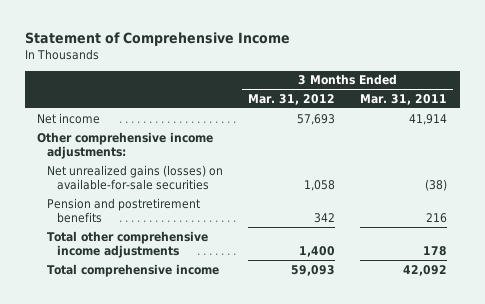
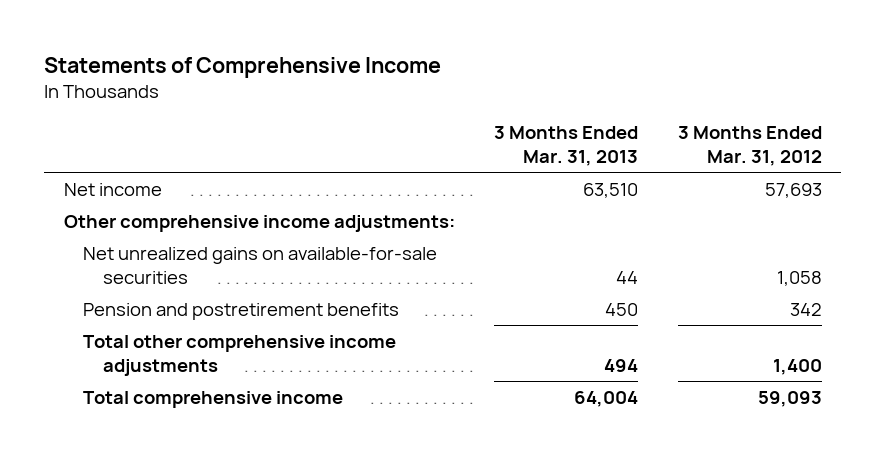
[24,31,290,46] Statement of Comprehensive Income -> [43,56,441,78] Statements of Comprehensive Income
[360,93,448,105] Mar. 31, 2011 -> none
none -> [494,126,639,167] 3 Months Ended Mar. 31, 2013
[46,164,223,191] Net unrealized gains (losses) on available-for-sale securities -> [83,246,438,284] Net unrealized gains on available-for-sale securities

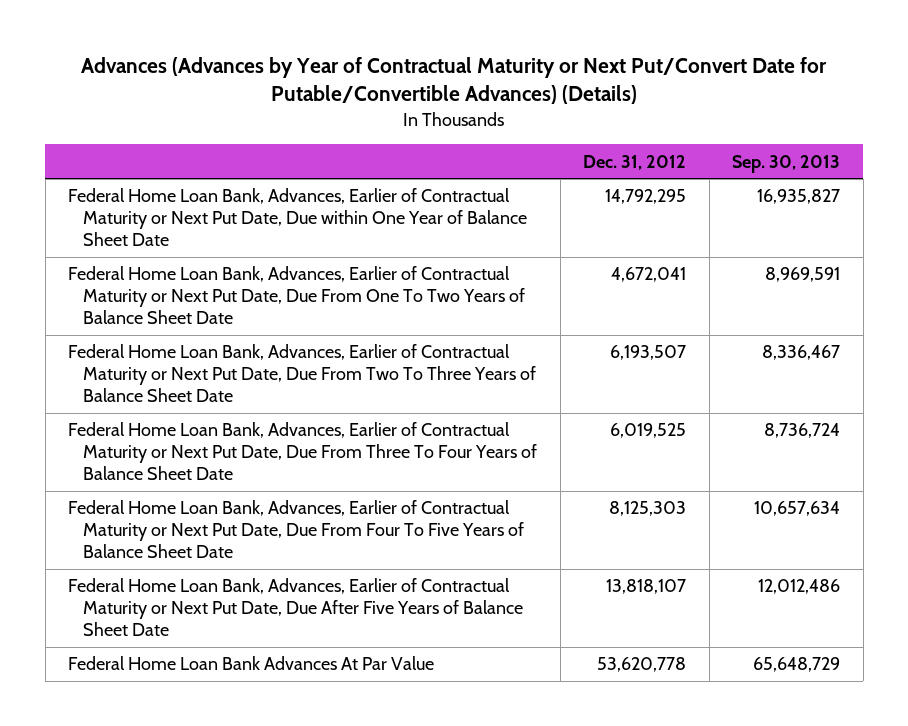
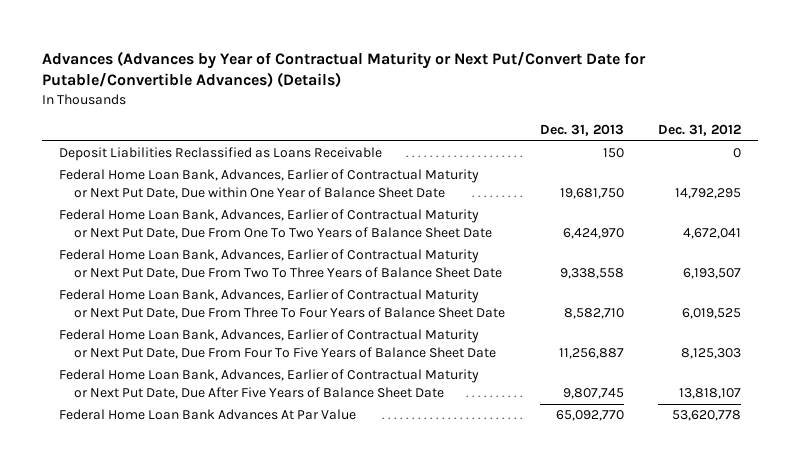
[732,154,841,173] Sep. 30, 2013 -> none
none -> [539,123,624,136] Dec. 31, 2013
none -> [59,147,383,162] Deposit Liabilities Reclassified as Loans Receivable

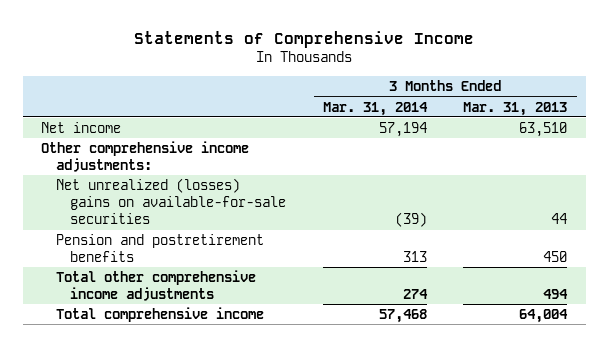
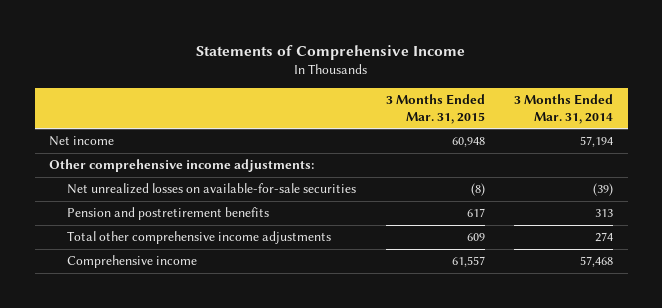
[463,101,568,116] Mar. 31, 2013 -> none
none -> [385,94,485,124] 3 Months Ended Mar. 31, 2015
[55,177,287,225] Net unrealized (losses) gains on available-for-sale securities -> [67,183,357,195] Net unrealized losses on available-for-sale securities
[55,306,264,322] Total comprehensive income -> [67,255,198,269] Comprehensive income

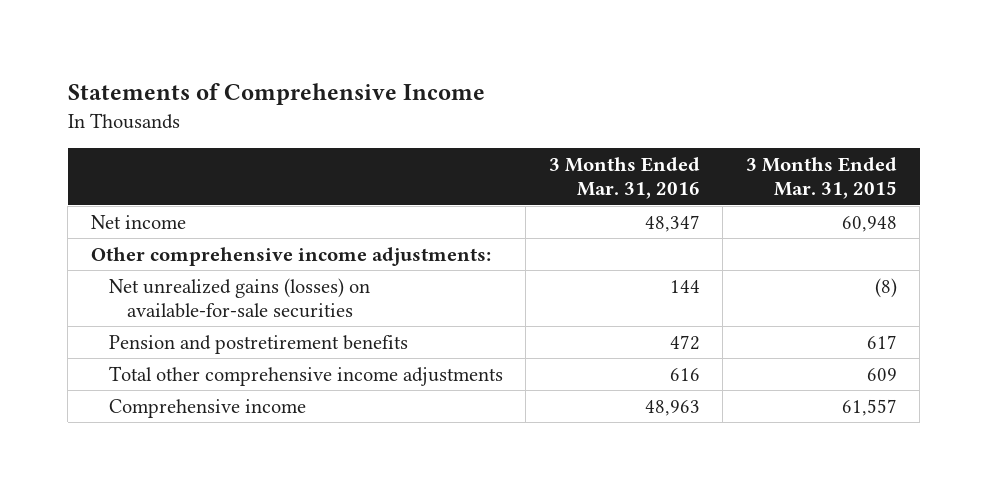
[514,94,614,124] 3 Months Ended Mar. 31, 2014 -> none
none -> [548,157,700,200] 3 Months Ended Mar. 31, 2016
[67,183,357,195] Net unrealized losses on available-for-sale securities -> [108,277,370,318] Net unrealized gains (losses) on available-for-sale securities

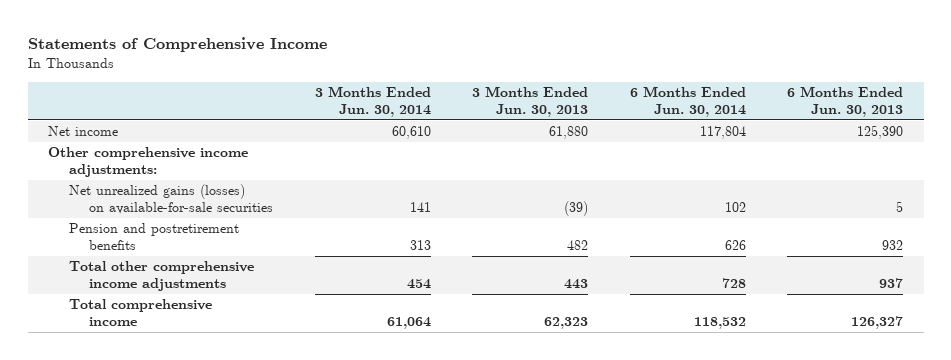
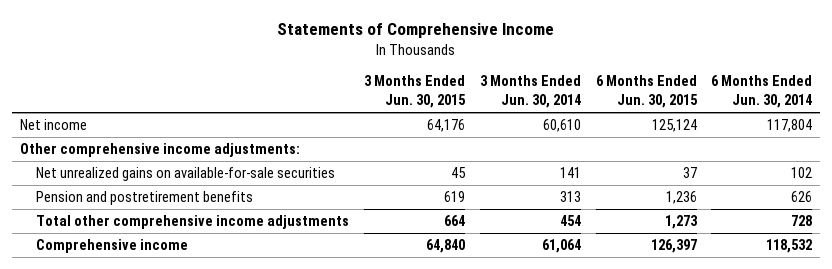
[472,85,589,118] 3 Months Ended Jun. 30, 2013 -> none
[787,85,904,118] 6 Months Ended Jun. 30, 2013 -> none
none -> [364,75,467,109] 3 Months Ended Jun. 30, 2015
none -> [595,75,698,109] 6 Months Ended Jun. 30, 2015
[68,184,274,215] Net unrealized gains (losses) on available-for-sale securities -> [36,167,336,182] Net unrealized gains on available-for-sale securities
[68,299,212,327] Total comprehensive income -> [36,239,189,254] Comprehensive income

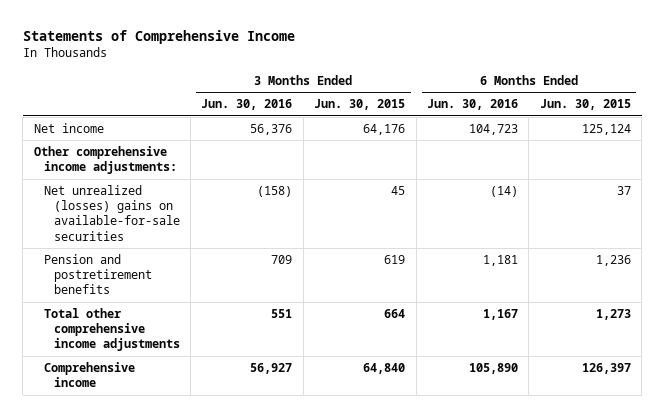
[479,75,581,109] 3 Months Ended Jun. 30, 2014 -> none
[711,75,813,109] 6 Months Ended Jun. 30, 2014 -> none
none -> [201,99,293,111] Jun. 30, 2016
none -> [427,99,519,111] Jun. 30, 2016
[36,167,336,182] Net unrealized gains on available-for-sale securities -> [43,184,180,241] Net unrealized (losses) gains on available-for-sale securities

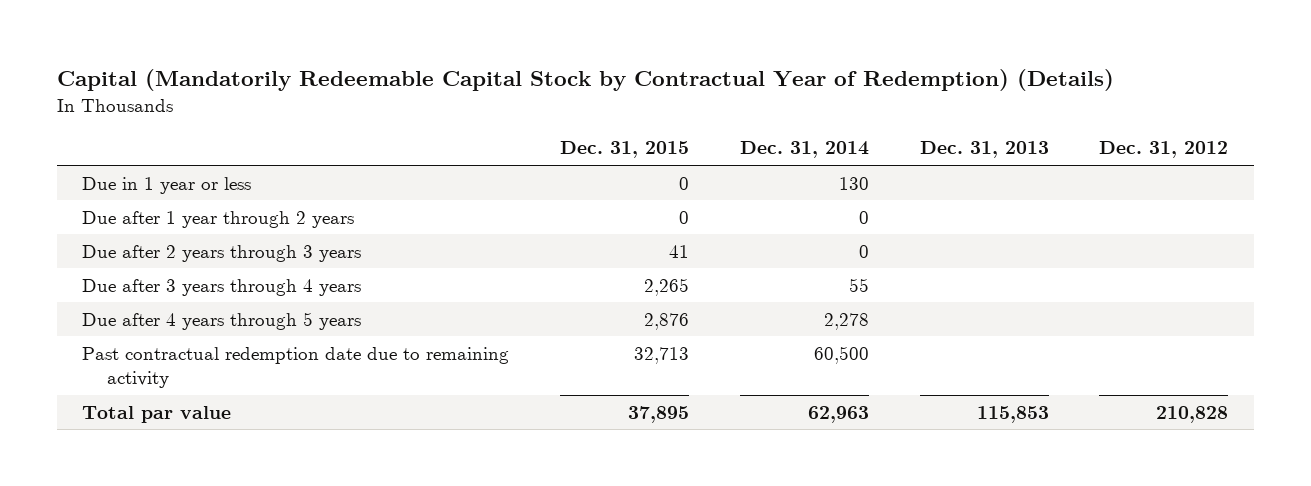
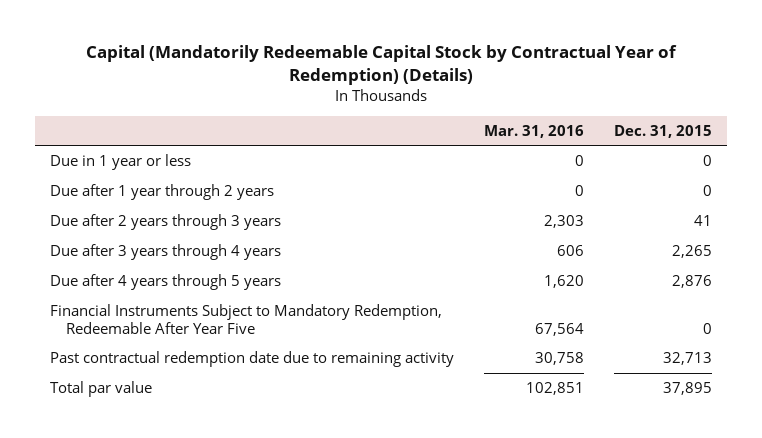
[739,141,869,159] Dec. 31, 2014 -> none
[919,141,1049,159] Dec. 31, 2013 -> none
[1099,141,1229,159] Dec. 31, 2012 -> none
none -> [483,124,584,138] Mar. 31, 2016
none -> [49,304,442,334] Financial Instruments Subject to Mandatory Redemption, Redeemable After Year Five

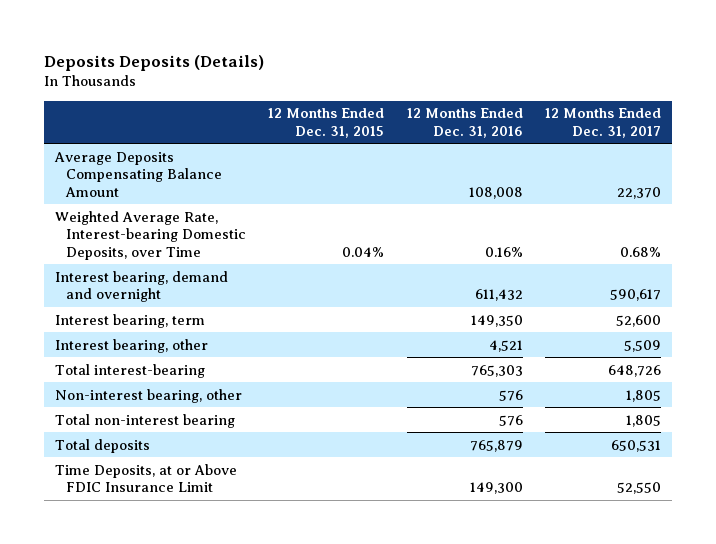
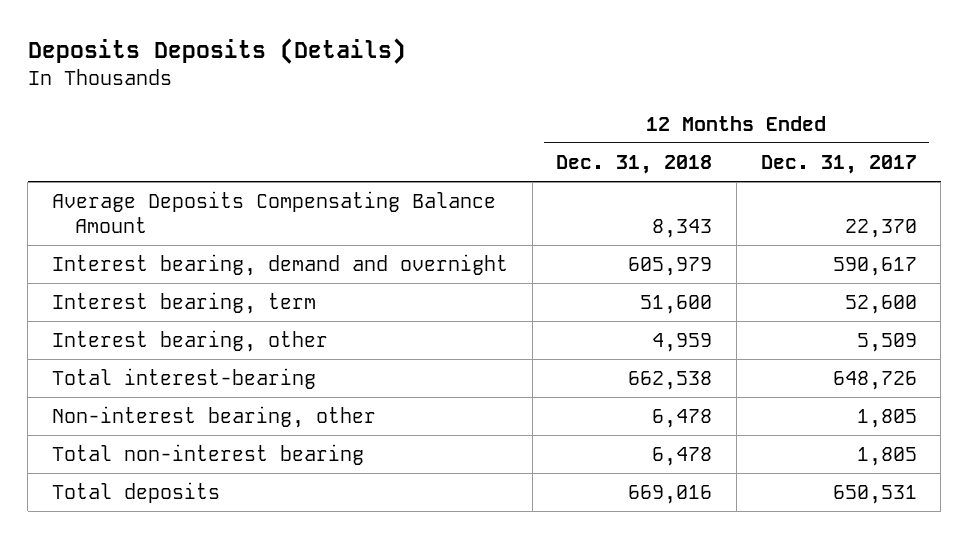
[268,108,385,138] 12 Months Ended Dec. 31, 2015 -> none
[406,108,523,138] 12 Months Ended Dec. 31, 2016 -> none
none -> [556,154,713,174] Dec. 31, 2018
[55,210,247,260] Weighted Average Rate, Interest-bearing Domestic Deposits, over Time -> none
[55,463,238,493] Time Deposits, at or Above FDIC Insurance Limit -> none

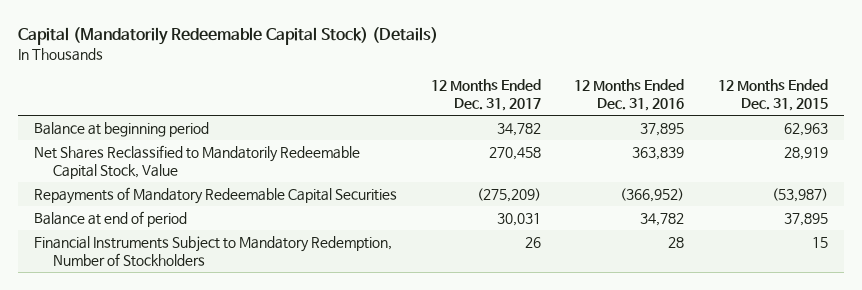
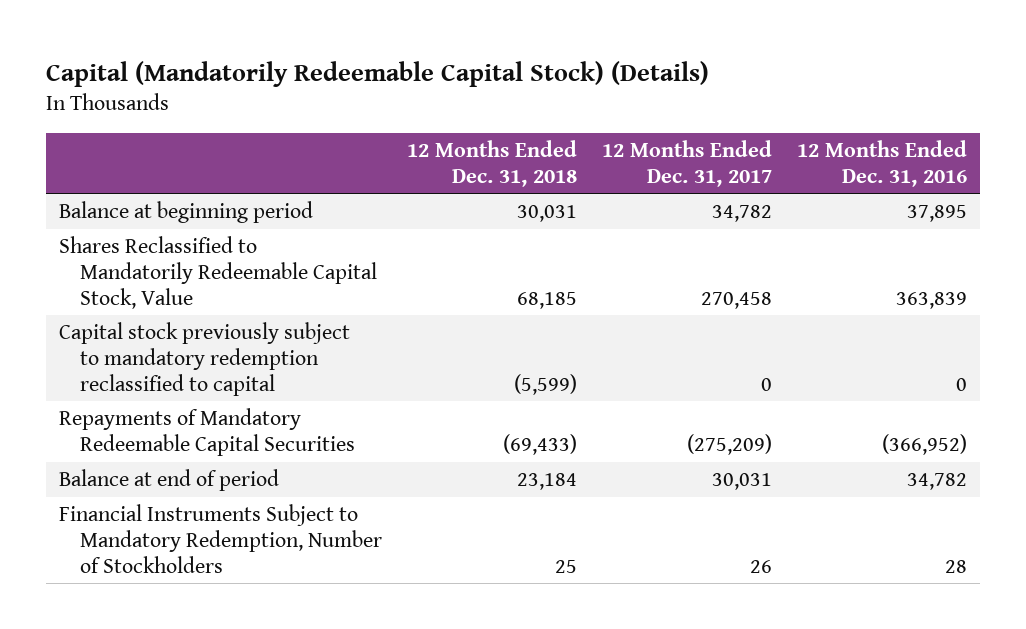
[717,78,828,112] 12 Months Ended Dec. 31, 2015 -> none
none -> [406,139,577,187] 12 Months Ended Dec. 31, 2018
[34,145,361,180] Net Shares Reclassified to Mandatorily Redeemable Capital Stock, Value -> [58,236,377,309] Shares Reclassified to Mandatorily Redeemable Capital Stock, Value
none -> [58,322,350,396] Capital stock previously subject to mandatory redemption reclassified to capital

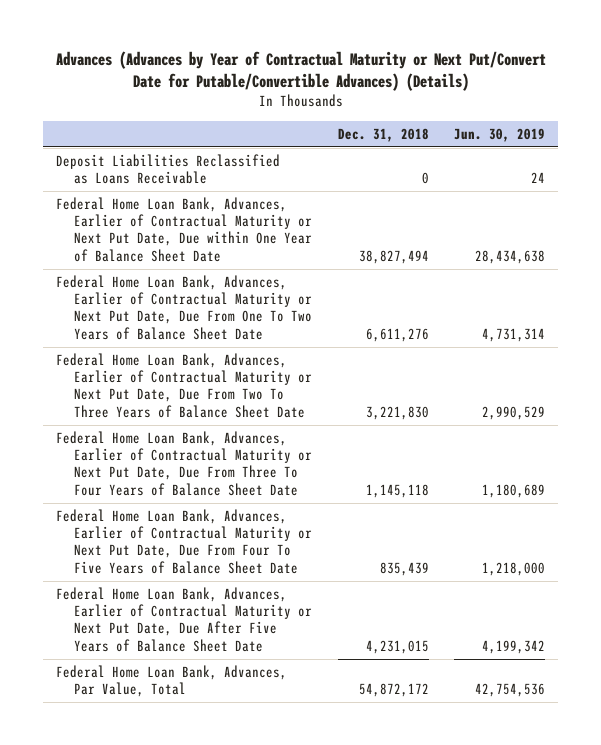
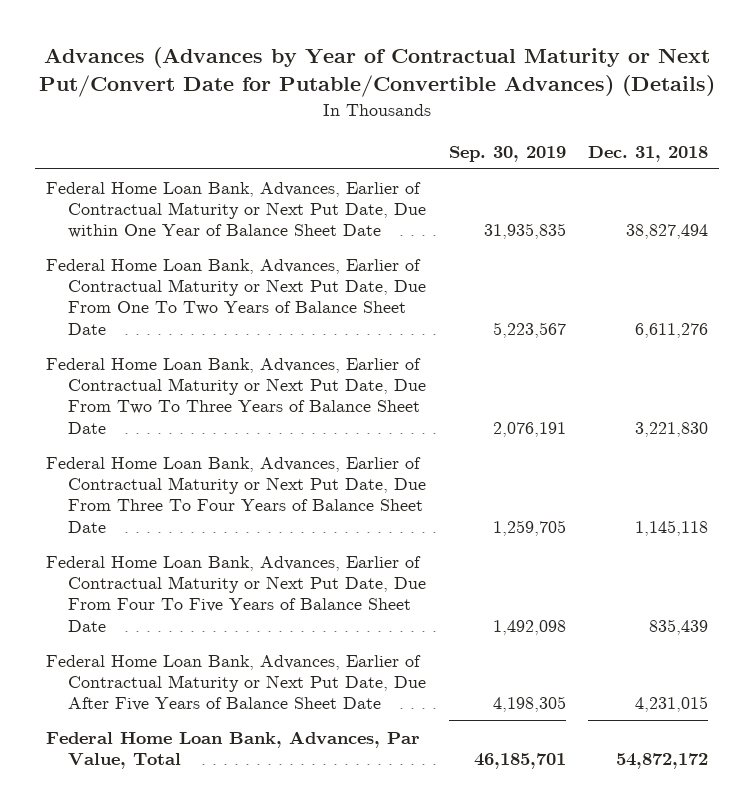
[454,127,546,142] Jun. 30, 2019 -> none
none -> [448,145,566,162] Sep. 30, 2019
[55,153,280,185] Deposit Liabilities Reclassified as Loans Receivable -> none

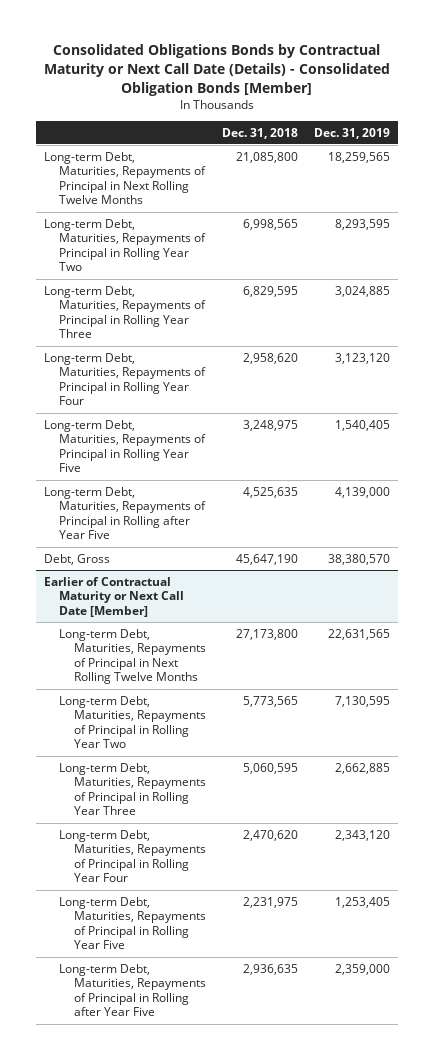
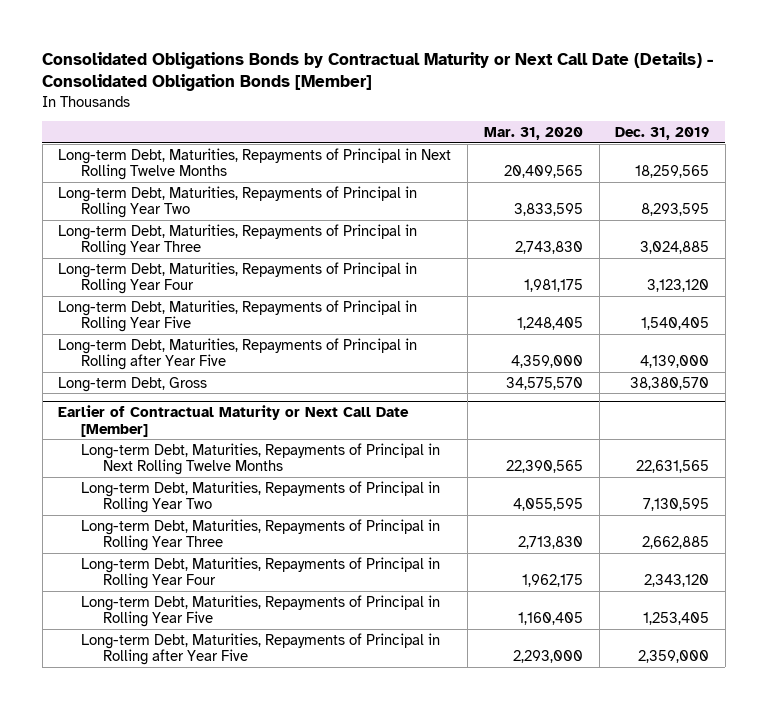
[221,127,298,139] Dec. 31, 2018 -> none
none -> [483,126,583,140] Mar. 31, 2020
[44,553,111,565] Debt, Gross -> [58,376,208,392] Long-term Debt, Gross

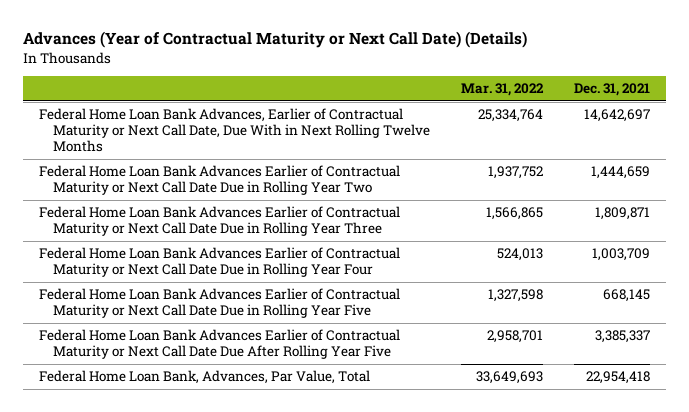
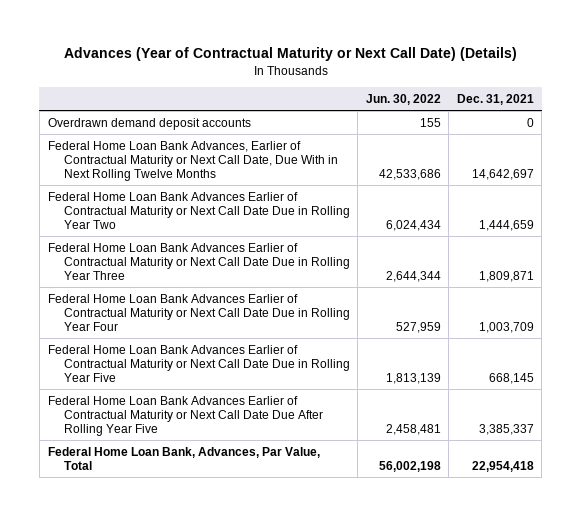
[461,83,545,97] Mar. 31, 2022 -> none
none -> [365,93,441,105] Jun. 30, 2022
none -> [47,117,251,130] Overdrawn demand deposit accounts

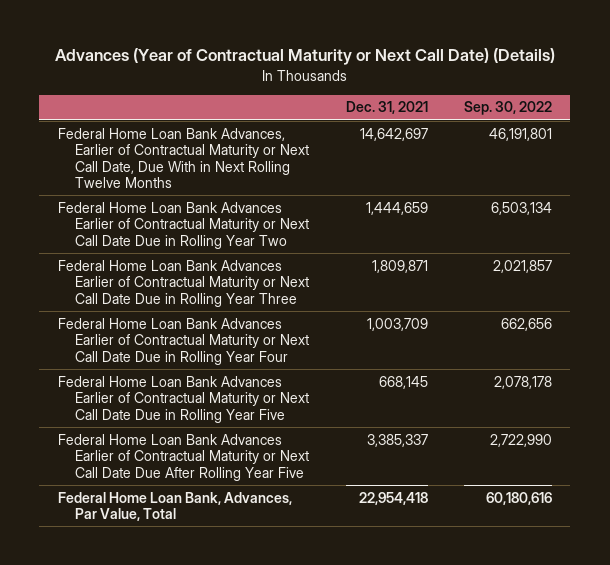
[365,93,441,105] Jun. 30, 2022 -> none
none -> [464,101,553,116] Sep. 30, 2022
[47,117,251,130] Overdrawn demand deposit accounts -> none

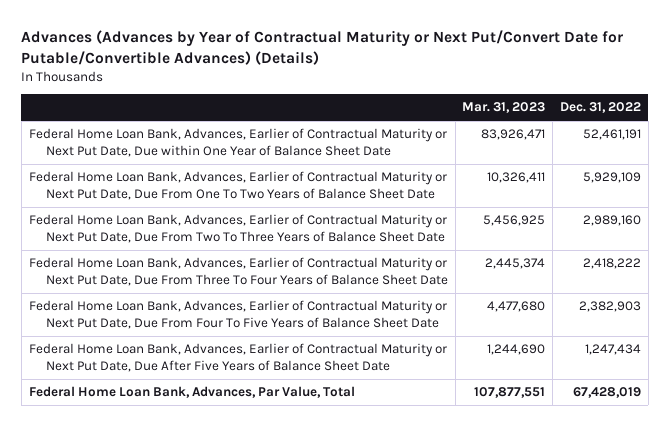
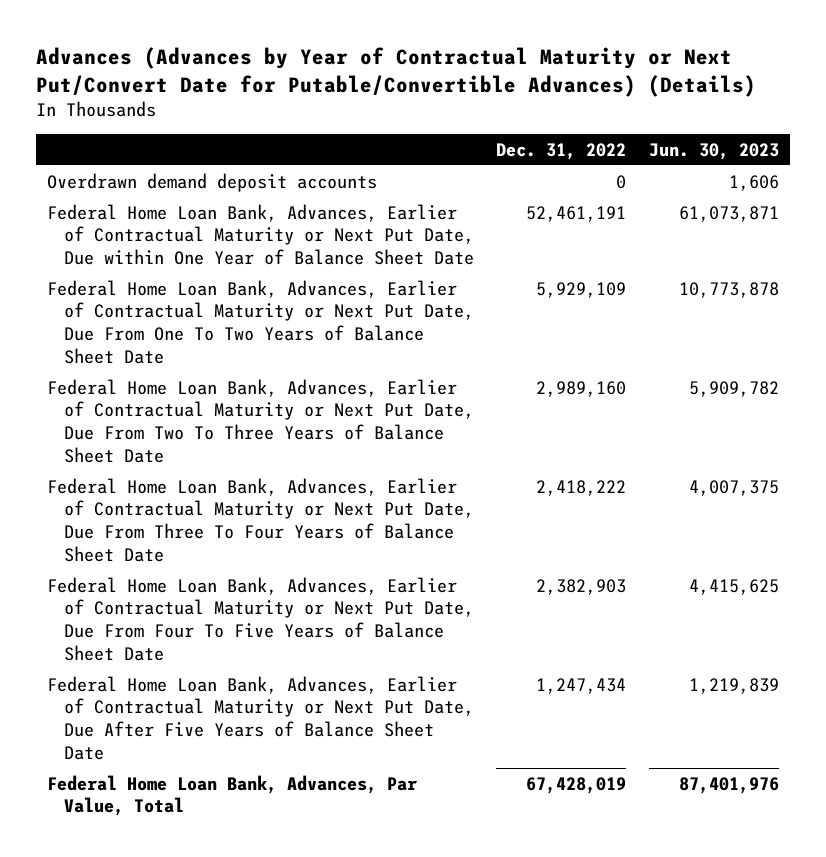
[462,102,546,114] Mar. 31, 2023 -> none
none -> [648,142,779,160] Jun. 30, 2023
none -> [47,172,378,192] Overdrawn demand deposit accounts

